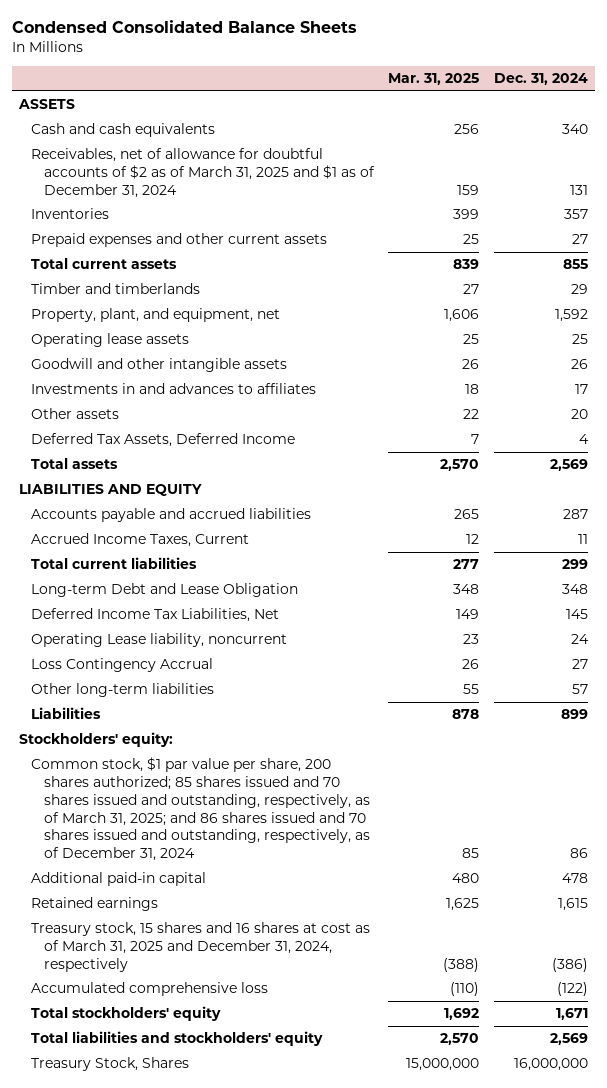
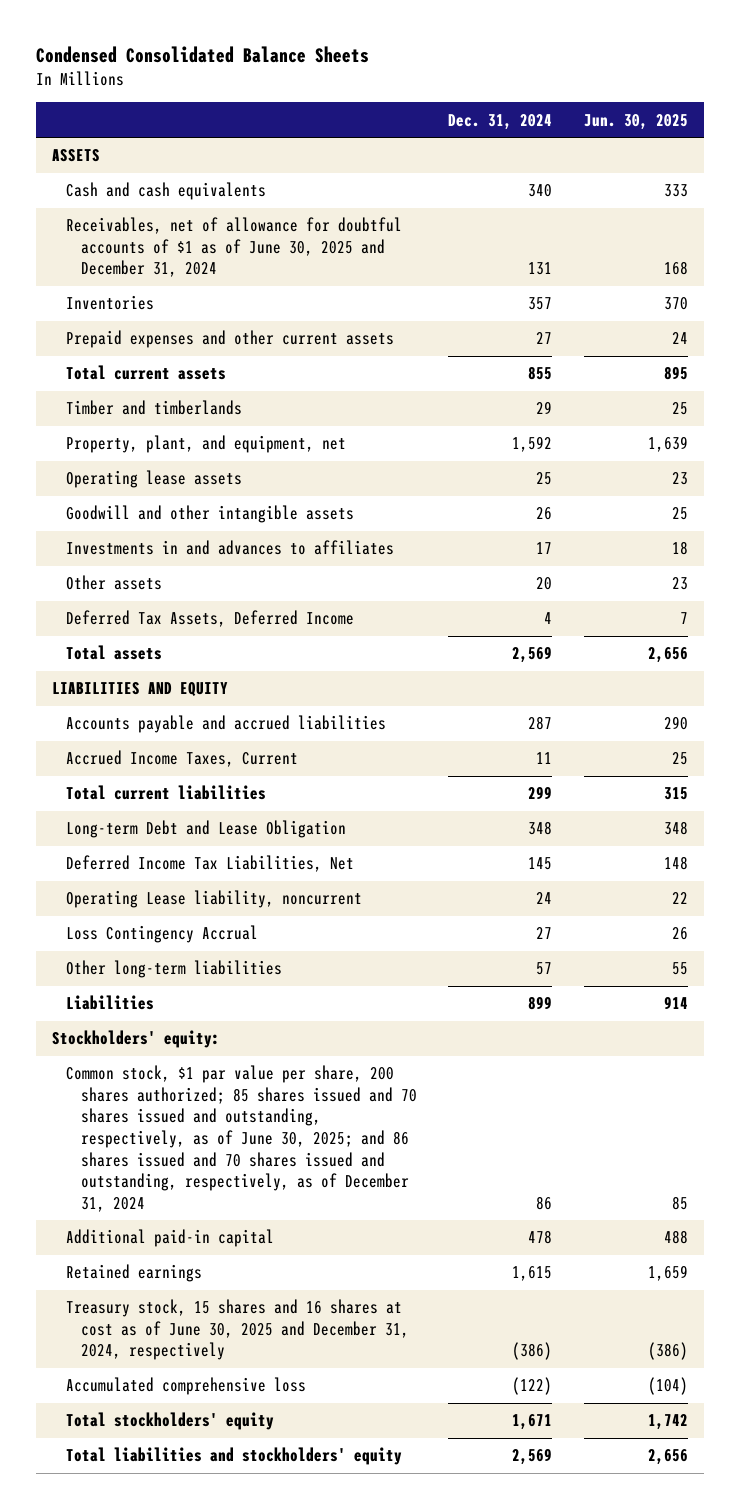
[388,72,480,85] Mar. 31, 2025 -> none
none -> [584,113,689,130] Jun. 30, 2025
[31,148,375,198] Receivables, net of allowance for doubtful accounts of $2 as of March 31, 2025 and $1 as of December 31, 2024 -> [66,217,403,278] Receivables, net of allowance for doubtful accounts of $1 as of June 30, 2025 and December 31, 2024
[31,757,370,862] Common stock, $1 par value per share, 200 shares authorized; 85 shares issued and 70 shares issued and outstanding, respectively, as of March 31, 2025; and 86 shares issued and 70 shares issued and outstanding, respectively, as of December 31, 2024 -> [66,1065,417,1212] Common stock, $1 par value per share, 200 shares authorized; 85 shares issued and 70 shares issued and outstanding, respectively, as of June 30, 2025; and 86 shares issued and 70 shares issued and outstanding, respectively, as of December 31, 2024
[31,922,371,972] Treasury stock, 15 shares and 16 shares at cost as of March 31, 2025 and December 31, 2024, respectively -> [66,1299,409,1361] Treasury stock, 15 shares and 16 shares at cost as of June 30, 2025 and December 31, 2024, respectively
[31,1057,190,1072] Treasury Stock, Shares -> none

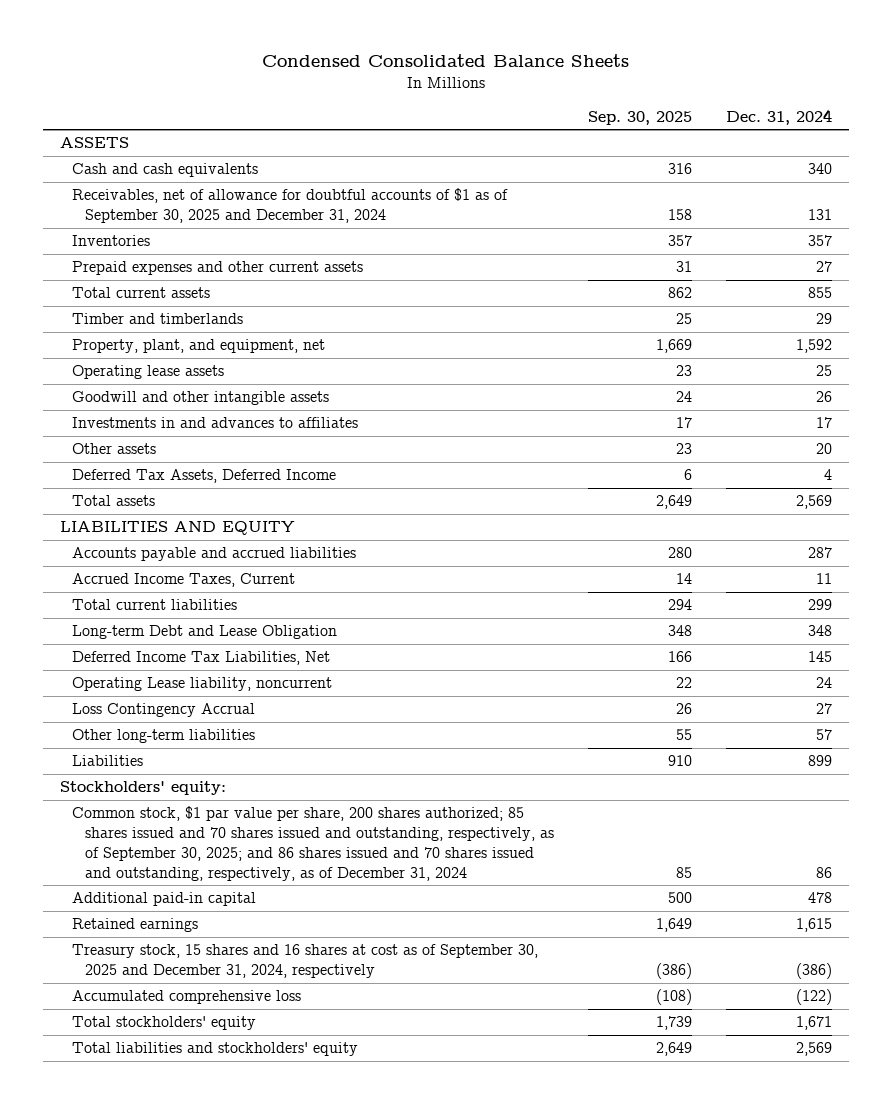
[584,113,689,130] Jun. 30, 2025 -> none
none -> [587,110,692,125] Sep. 30, 2025
[66,217,403,278] Receivables, net of allowance for doubtful accounts of $1 as of June 30, 2025 and December 31, 2024 -> [72,188,509,224] Receivables, net of allowance for doubtful accounts of $1 as of September 30, 2025 and December 31, 2024
[66,1065,417,1212] Common stock, $1 par value per share, 200 shares authorized; 85 shares issued and 70 shares issued and outstanding, respectively, as of June 30, 2025; and 86 shares issued and 70 shares issued and outstanding, respectively, as of December 31, 2024 -> [72,806,554,881] Common stock, $1 par value per share, 200 shares authorized; 85 shares issued and 70 shares issued and outstanding, respectively, as of September 30, 2025; and 86 shares issued and 70 shares issued and outstanding, respectively, as of December 31, 2024
[66,1299,409,1361] Treasury stock, 15 shares and 16 shares at cost as of June 30, 2025 and December 31, 2024, respectively -> [72,944,539,979] Treasury stock, 15 shares and 16 shares at cost as of September 30, 2025 and December 31, 2024, respectively

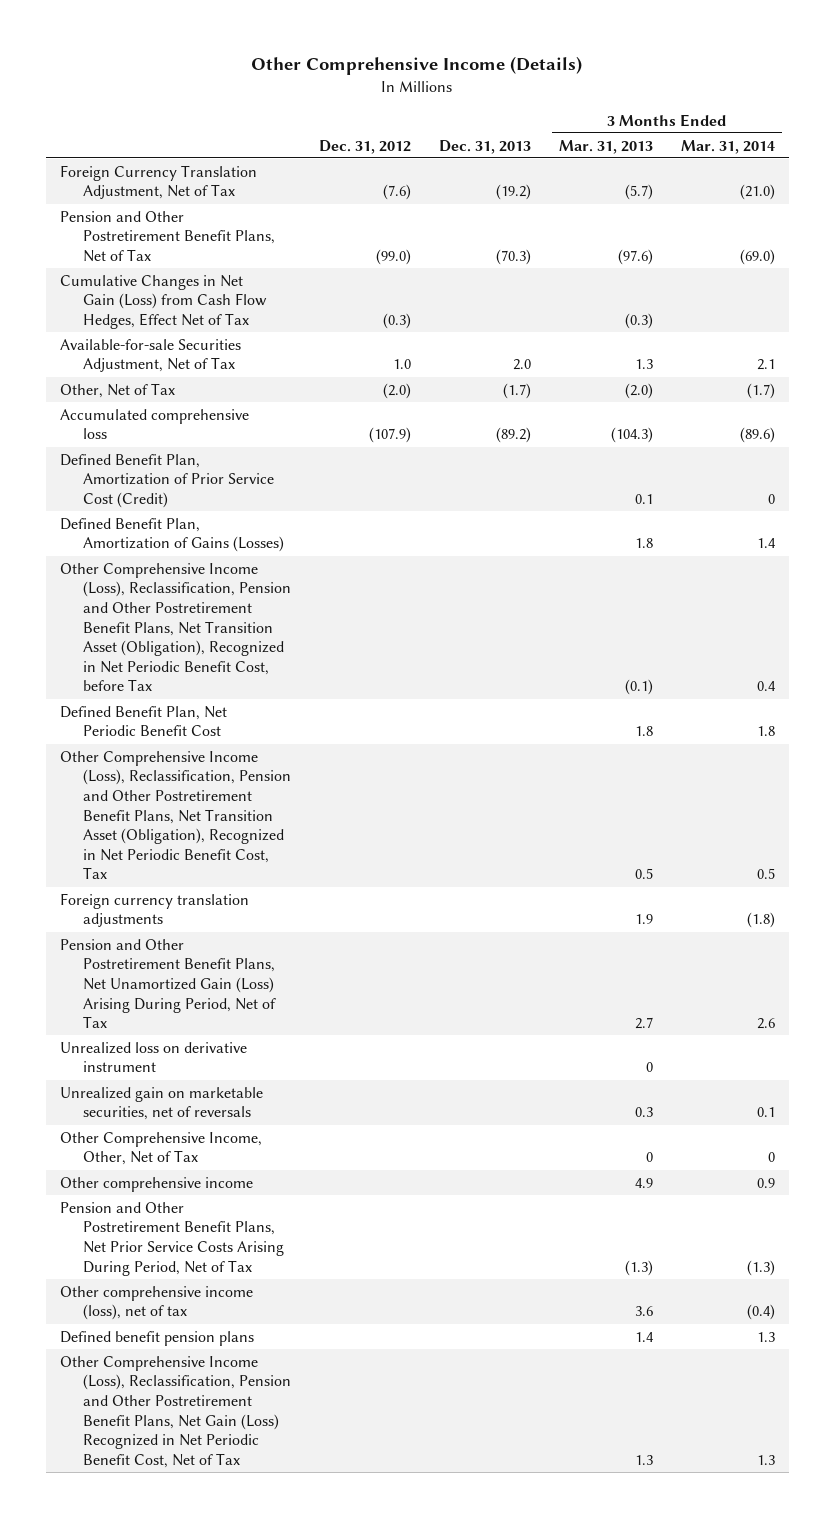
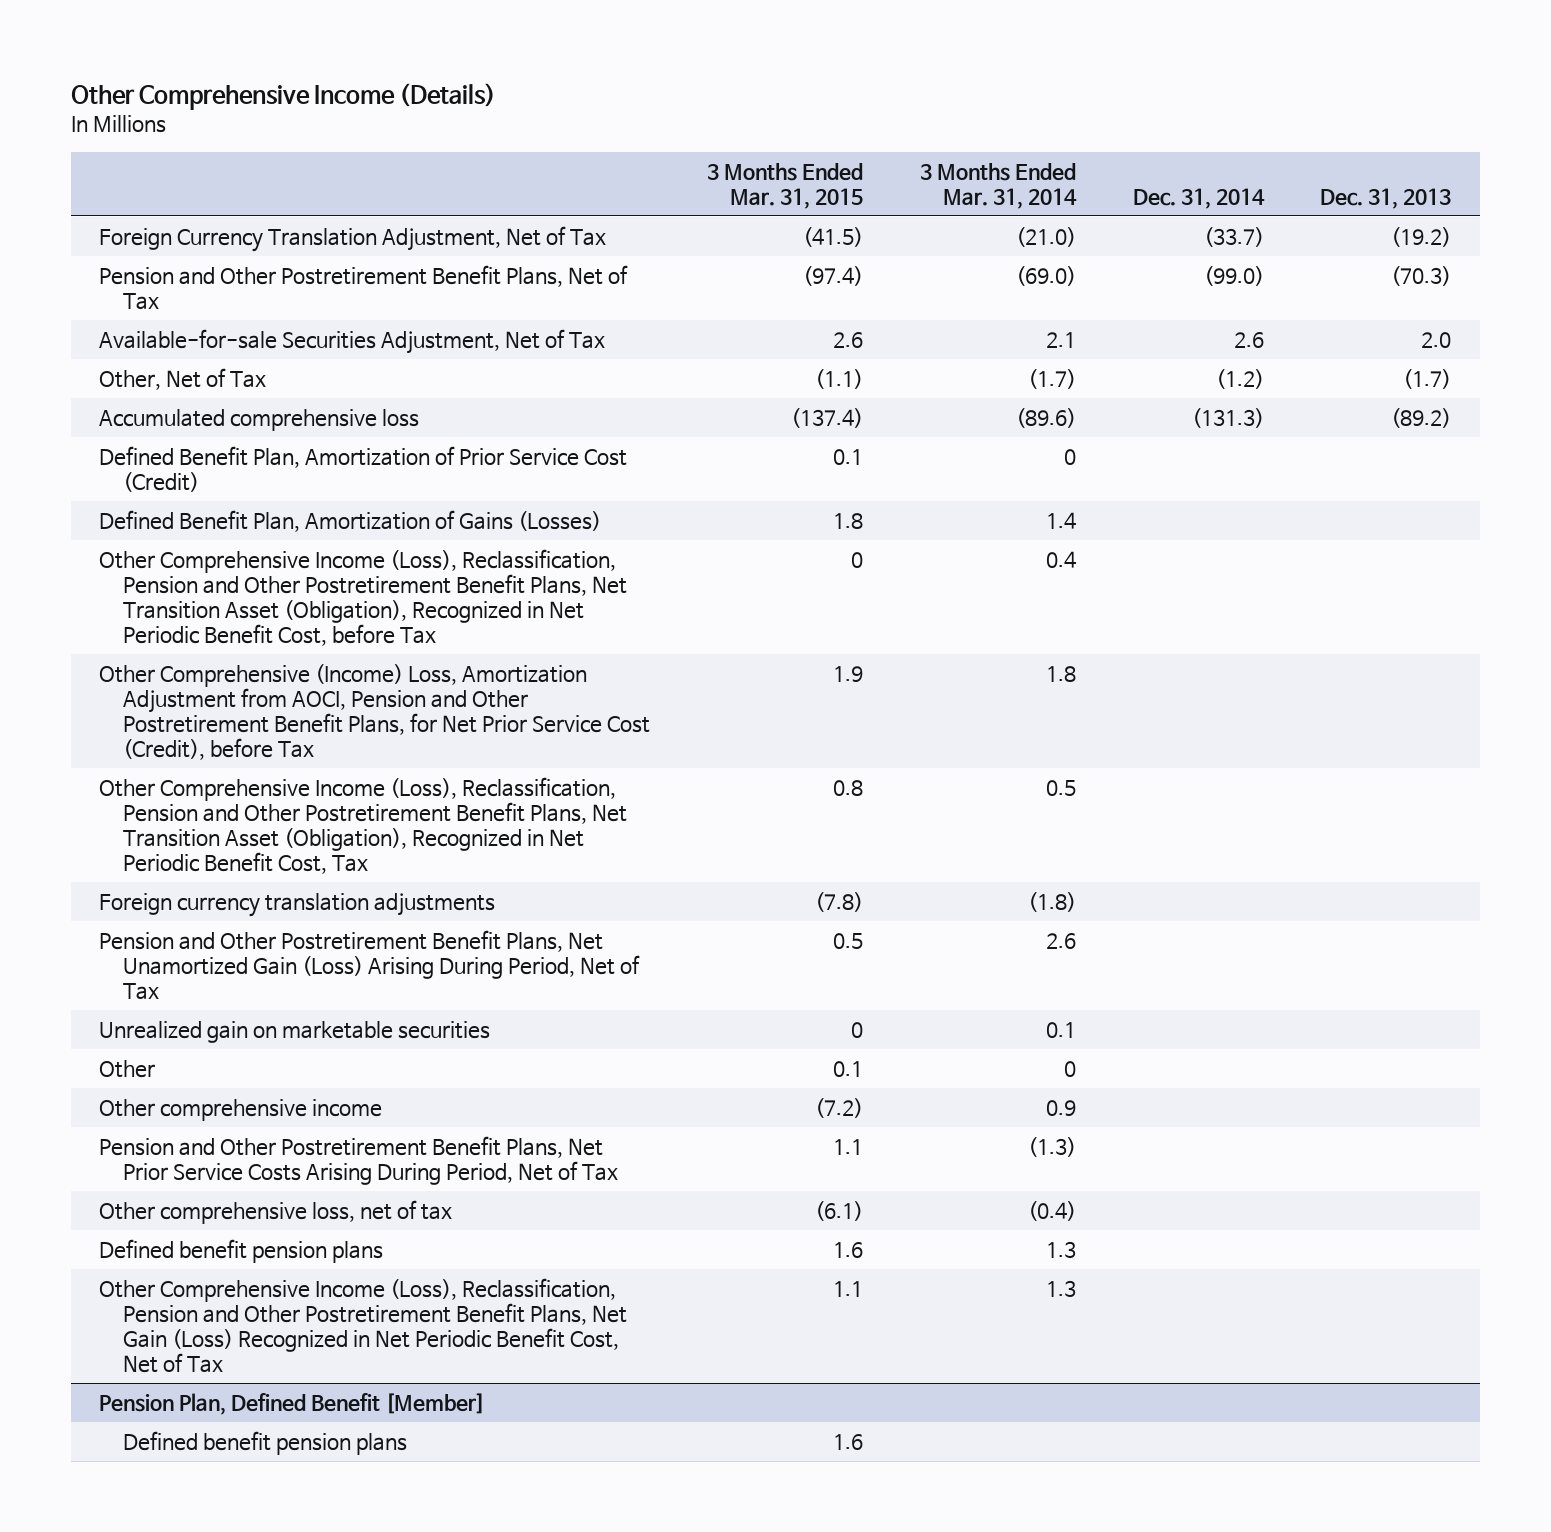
[318,139,411,154] Dec. 31, 2012 -> none
[558,139,653,154] Mar. 31, 2013 -> none
none -> [707,162,864,209] 3 Months Ended Mar. 31, 2015
none -> [1132,187,1265,209] Dec. 31, 2014
[59,274,267,329] Cumulative Changes in Net Gain (Loss) from Cash Flow Hedges, Effect Net of Tax -> none
[59,705,227,737] Defined Benefit Plan, Net Periodic Benefit Cost -> none
none -> [99,663,651,760] Other Comprehensive (Income) Loss, Amortization Adjustment from AOCI, Pension and Other Postretirement Benefit Plans, for Net Prior Service Cost (Credit), before Tax
[59,1041,247,1073] Unrealized loss on derivative instrument -> none
[59,1086,263,1121] Unrealized gain on marketable securities, net of reversals -> [99,1020,491,1043] Unrealized gain on marketable securities
[59,1131,262,1166] Other Comprehensive Income, Other, Net of Tax -> [99,1059,156,1078] Other
[59,1285,253,1321] Other comprehensive income (loss), net of tax -> [99,1199,453,1224] Other comprehensive loss, net of tax
none -> [99,1392,486,1415] Pension Plan, Defined Benefit [Member]
none -> [123,1430,408,1455] Defined benefit pension plans

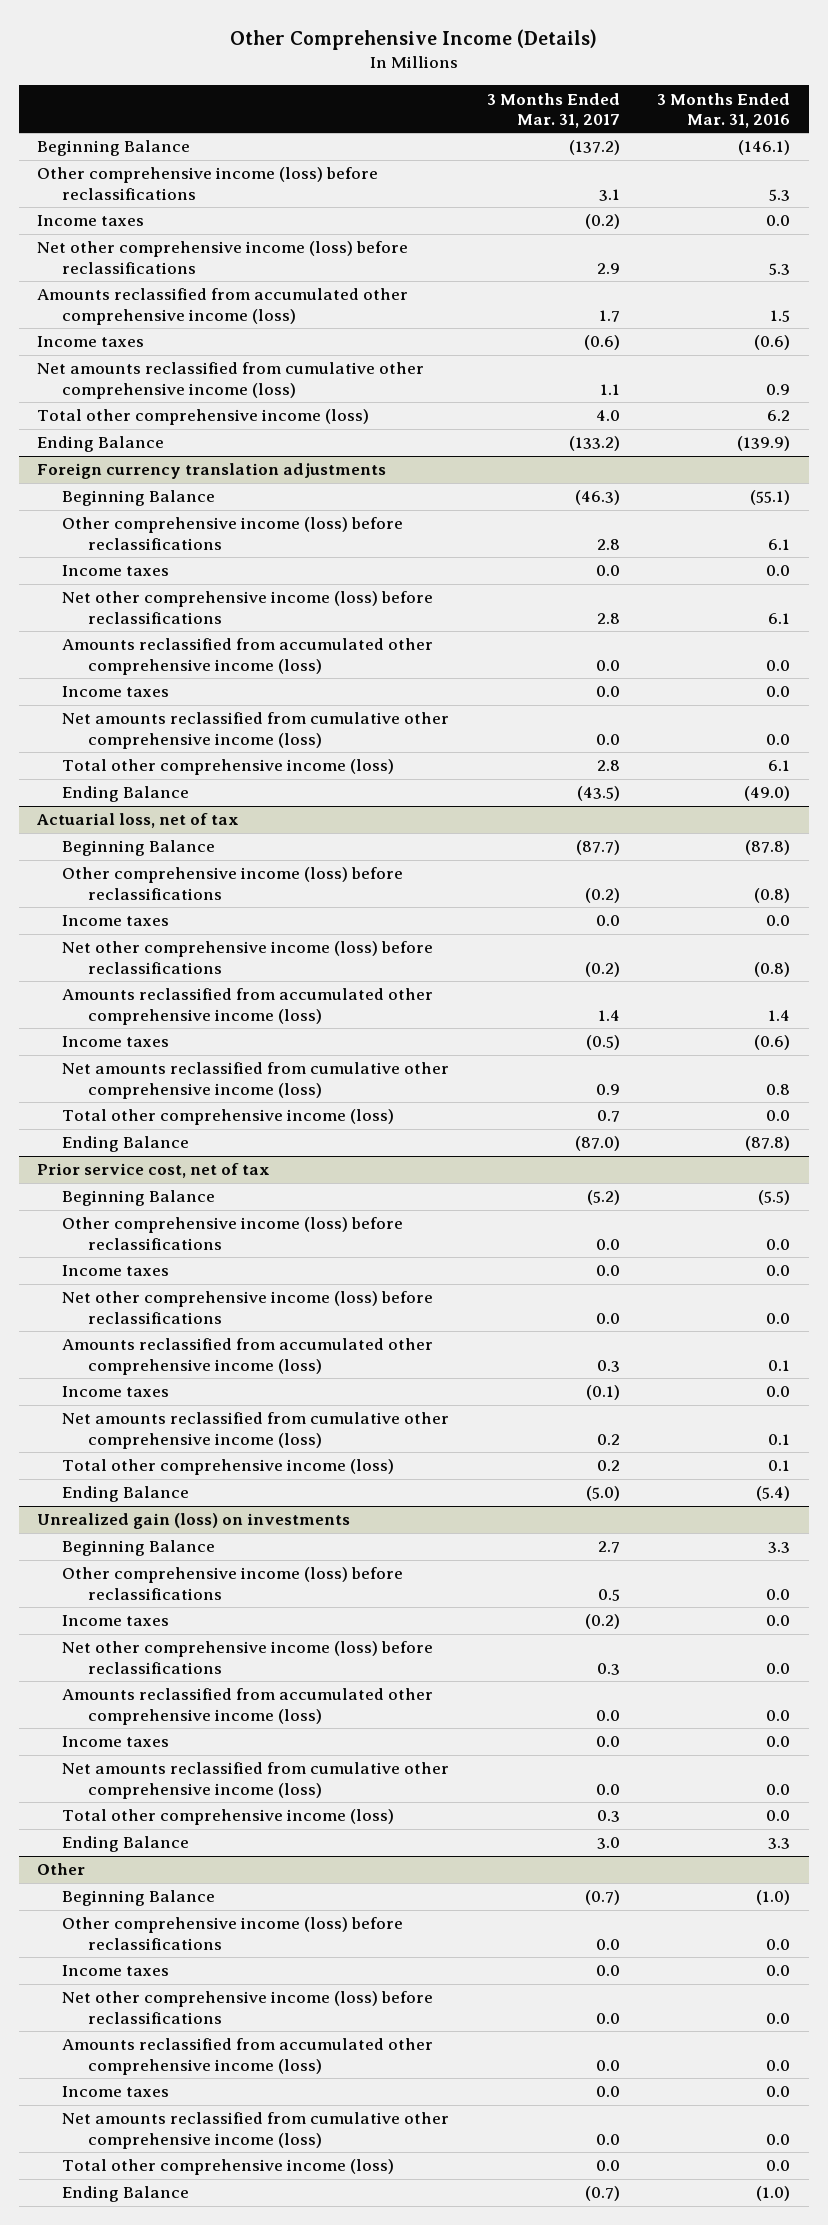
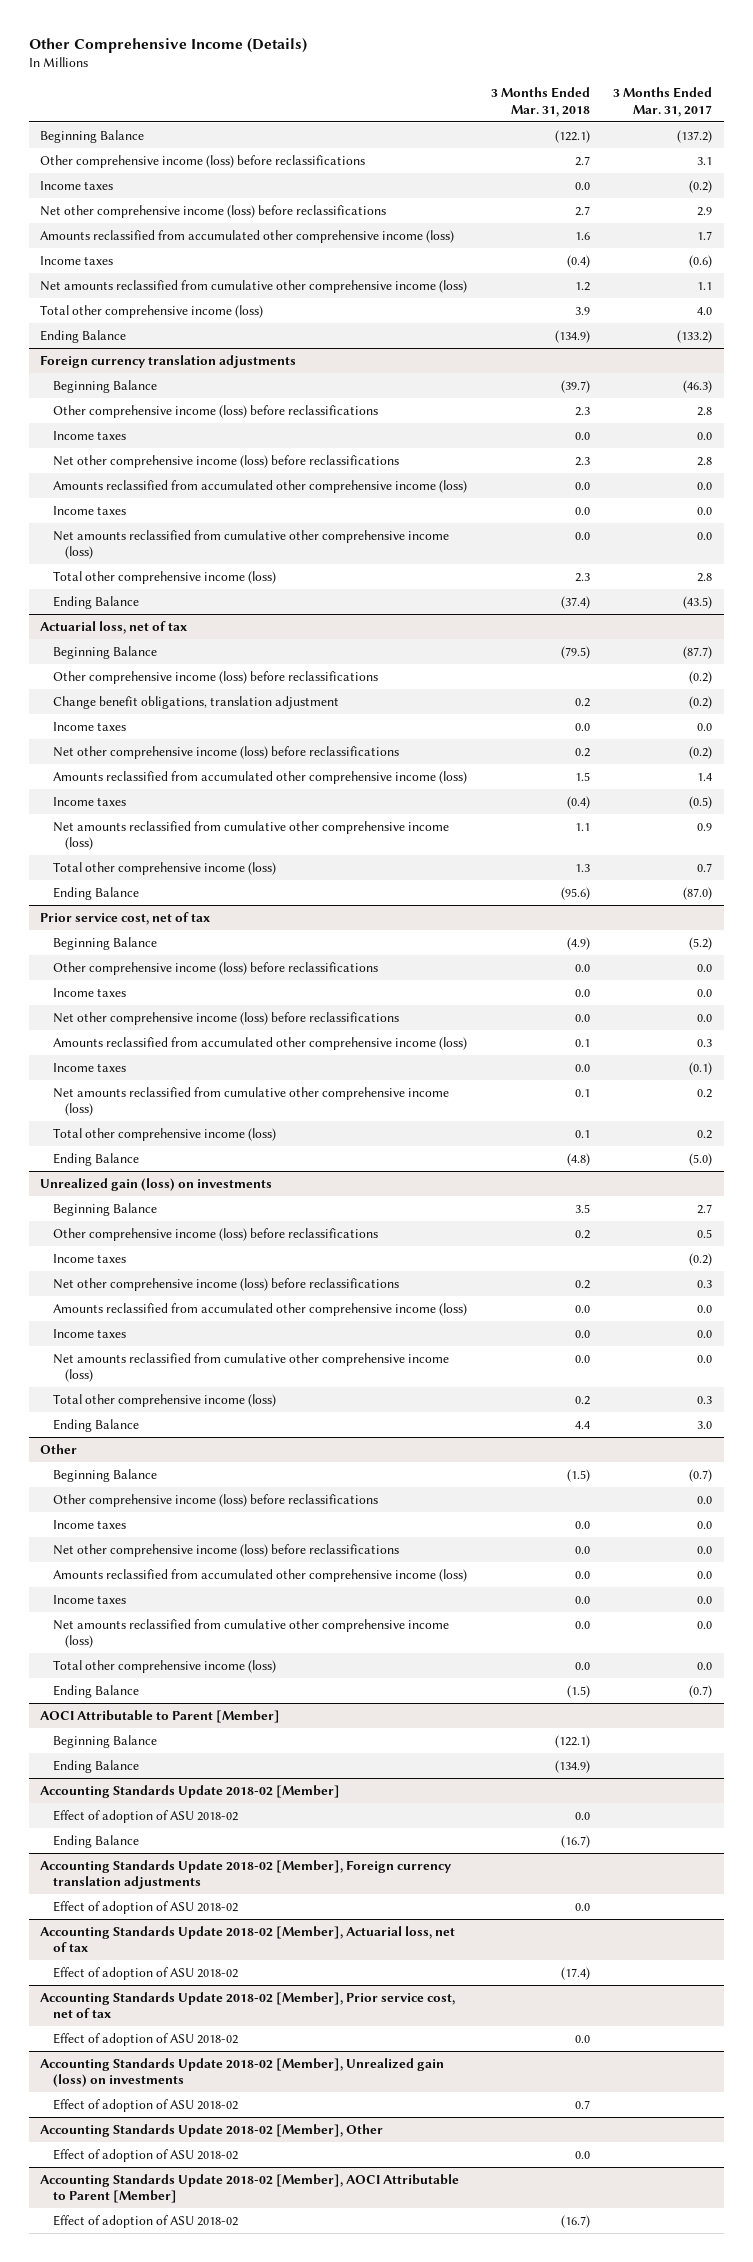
[657,92,791,129] 3 Months Ended Mar. 31, 2016 -> none
none -> [490,87,590,117] 3 Months Ended Mar. 31, 2018
none -> [52,695,339,709] Change benefit obligations, translation adjustment
none -> [40,1709,281,1723] AOCI Attributable to Parent [Member]
none -> [52,1734,157,1748] Beginning Balance
none -> [52,1759,139,1773] Ending Balance
none -> [40,1784,341,1798] Accounting Standards Update 2018-02 [Member]
none -> [52,1809,238,1823] Effect of adoption of ASU 2018-02
none -> [52,1834,139,1848] Ending Balance
none -> [40,1859,452,1890] Accounting Standards Update 2018-02 [Member], Foreign currency translation adjustments
none -> [52,1900,238,1914] Effect of adoption of ASU 2018-02
none -> [40,1925,456,1953] Accounting Standards Update 2018-02 [Member], Actuarial loss, net of tax
none -> [52,1966,238,1980] Effect of adoption of ASU 2018-02
none -> [40,1991,456,2019] Accounting Standards Update 2018-02 [Member], Prior service cost, net of tax
none -> [52,2032,238,2046] Effect of adoption of ASU 2018-02
none -> [40,2057,445,2088] Accounting Standards Update 2018-02 [Member], Unrealized gain (loss) on investments
none -> [52,2098,238,2112] Effect of adoption of ASU 2018-02
none -> [40,2123,384,2137] Accounting Standards Update 2018-02 [Member], Other
none -> [52,2148,238,2162] Effect of adoption of ASU 2018-02
none -> [40,2173,460,2204] Accounting Standards Update 2018-02 [Member], AOCI Attributable to Parent [Member]
none -> [52,2214,238,2228] Effect of adoption of ASU 2018-02

